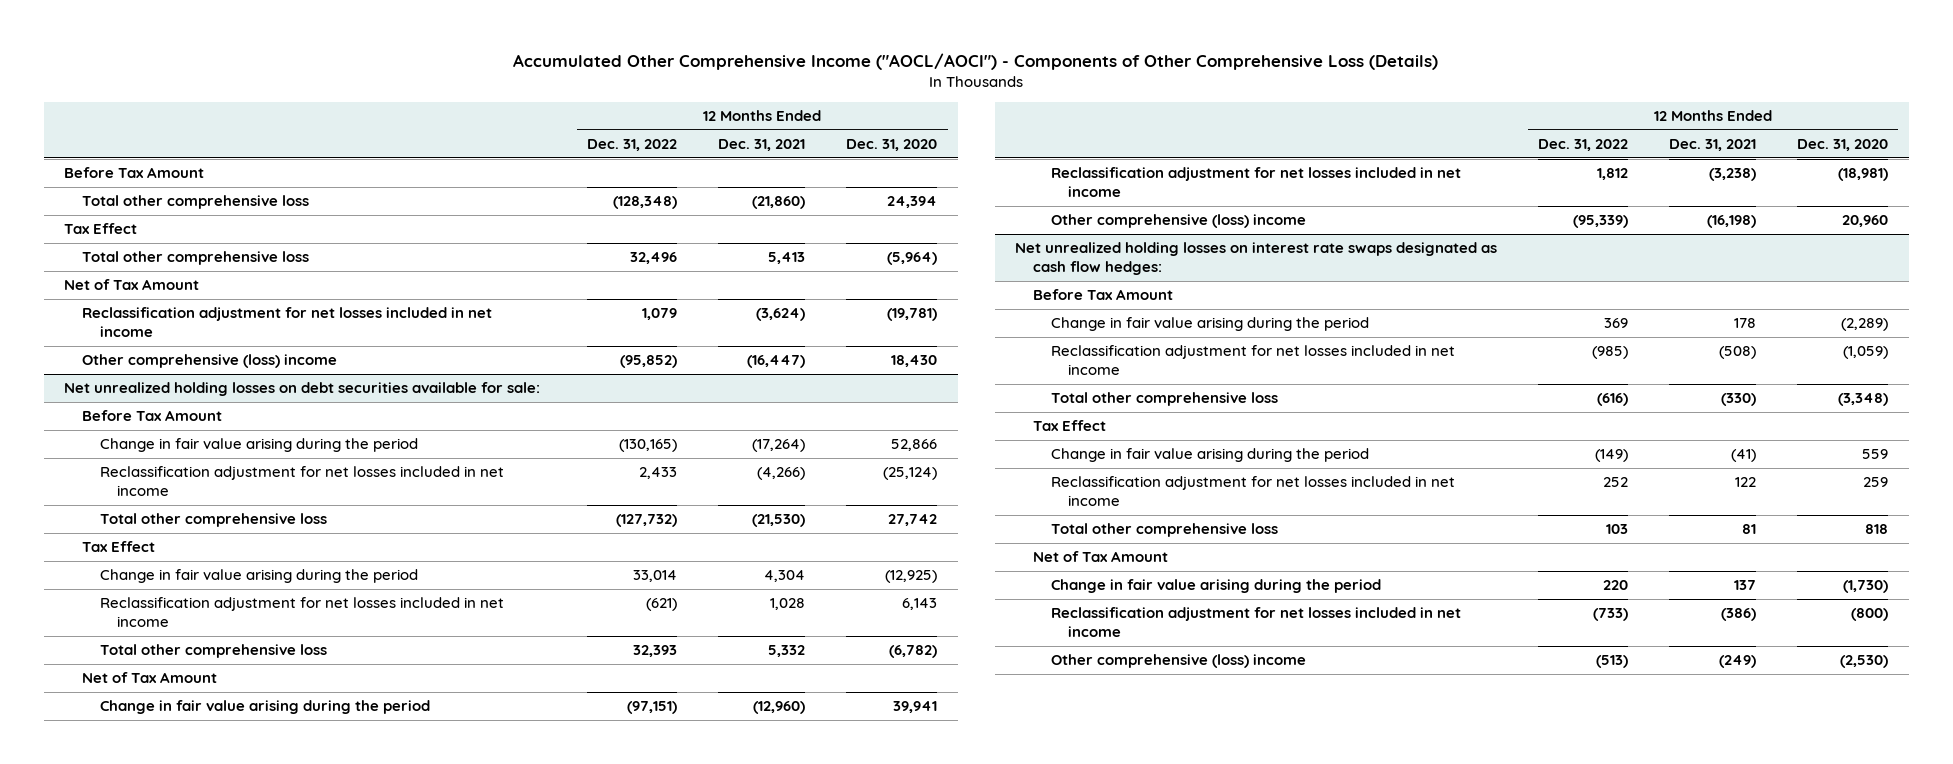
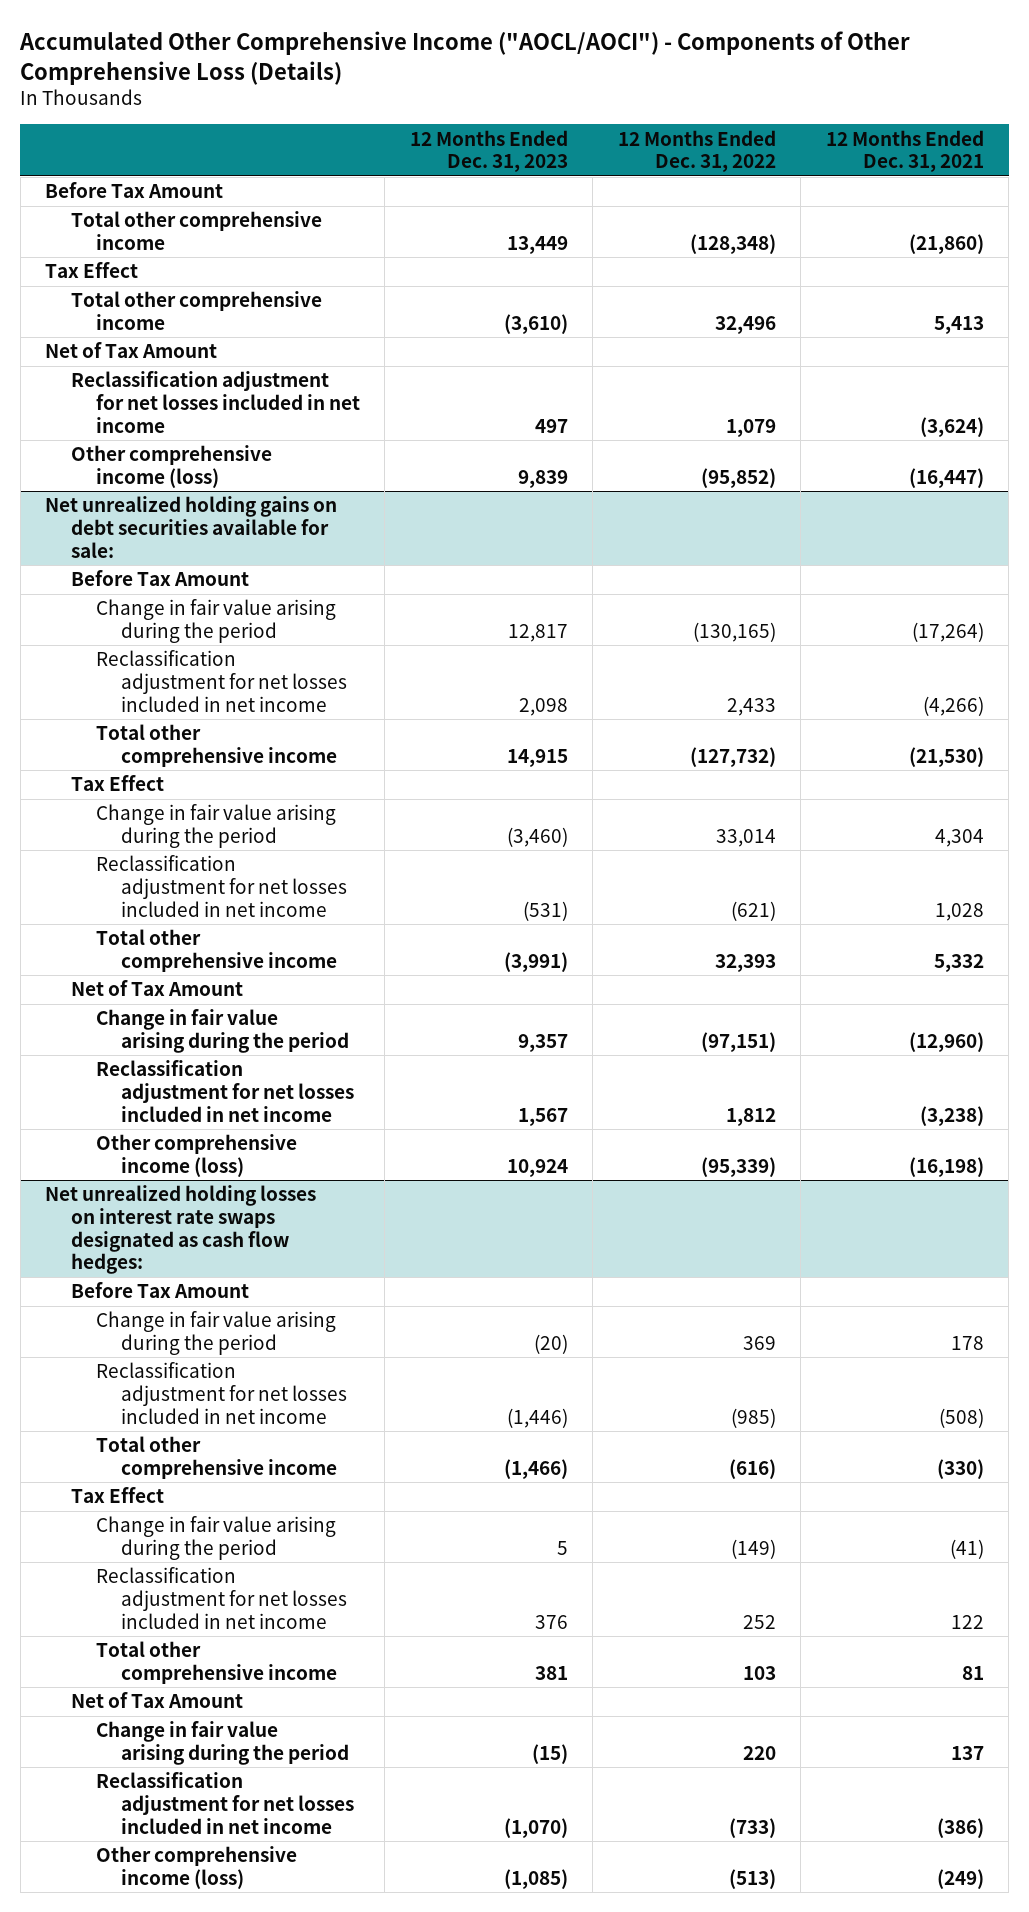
[846,139,938,152] Dec. 31, 2020 -> none
none -> [409,129,568,173] 12 Months Ended Dec. 31, 2023
[82,195,310,210] Total other comprehensive loss -> [70,211,322,250] Total other comprehensive income
[82,251,310,266] Total other comprehensive loss -> [70,291,322,330] Total other comprehensive income
[82,354,338,369] Other comprehensive (loss) income -> [70,445,272,488] Other comprehensive income (loss)
[64,382,541,397] Net unrealized holding losses on debt securities available for sale: -> [45,496,338,558] Net unrealized holding gains on debt securities available for sale:
[99,513,327,528] Total other comprehensive loss -> [95,724,338,767] Total other comprehensive income
[99,644,327,659] Total other comprehensive loss -> [95,929,338,972] Total other comprehensive income
[1050,214,1306,229] Other comprehensive (loss) income -> [95,1134,297,1177] Other comprehensive income (loss)
[1050,392,1278,407] Total other comprehensive loss -> [95,1436,338,1479] Total other comprehensive income
[1050,523,1278,538] Total other comprehensive loss -> [95,1641,338,1684] Total other comprehensive income
[1050,654,1306,669] Other comprehensive (loss) income -> [95,1846,297,1889] Other comprehensive income (loss)

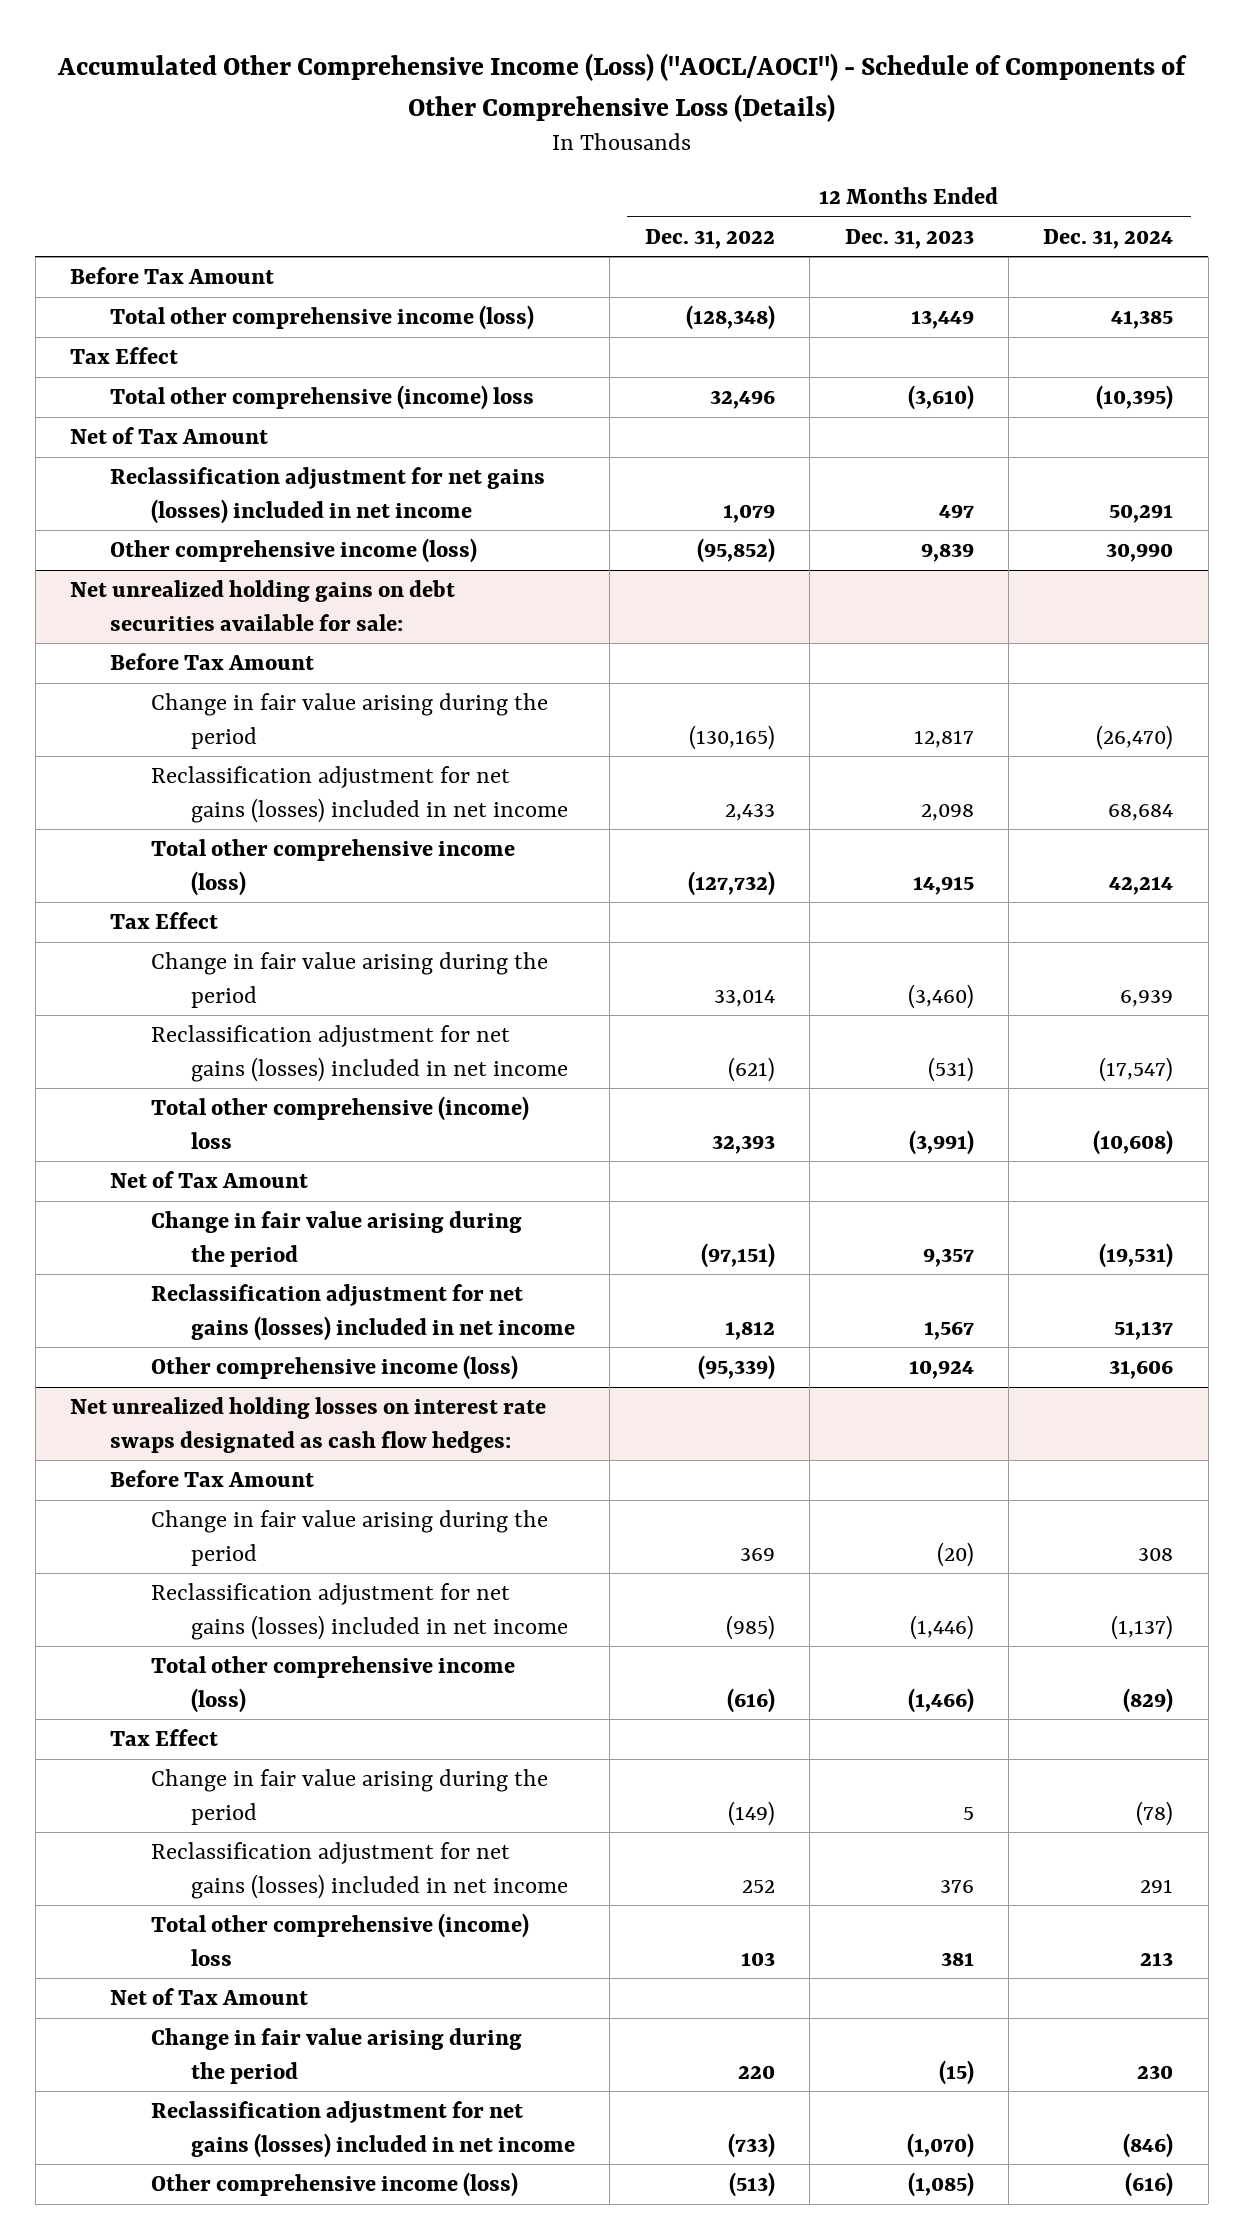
[19,31,911,85] Accumulated Other Comprehensive Income ("AOCL/AOCI") - Components of Other Comprehensive Loss (Details) -> [56,53,1187,122] Accumulated Other Comprehensive Income (Loss) ("AOCL/AOCI") - Schedule of Components of Other Comprehensive Loss (Details)
[825,129,984,173] 12 Months Ended Dec. 31, 2021 -> none
none -> [1043,228,1174,249] Dec. 31, 2024
[70,211,322,250] Total other comprehensive income -> [110,305,535,331] Total other comprehensive income (loss)
[70,291,322,330] Total other comprehensive income -> [110,385,535,411] Total other comprehensive (income) loss
[70,371,360,433] Reclassification adjustment for net losses included in net income -> [110,467,546,524] Reclassification adjustment for net gains (losses) included in net income
[95,650,348,712] Reclassification adjustment for net losses included in net income -> [150,766,568,823] Reclassification adjustment for net gains (losses) included in net income
[95,724,338,767] Total other comprehensive income -> [150,839,515,896] Total other comprehensive income (loss)
[95,855,348,917] Reclassification adjustment for net losses included in net income -> [150,1025,568,1082] Reclassification adjustment for net gains (losses) included in net income
[95,929,338,972] Total other comprehensive income -> [150,1096,529,1149] Total other comprehensive (income) loss
[95,1060,355,1122] Reclassification adjustment for net losses included in net income -> [150,1284,575,1341] Reclassification adjustment for net gains (losses) included in net income
[95,1362,348,1424] Reclassification adjustment for net losses included in net income -> [150,1583,568,1640] Reclassification adjustment for net gains (losses) included in net income
[95,1436,338,1479] Total other comprehensive income -> [150,1656,515,1713] Total other comprehensive income (loss)
[95,1567,348,1629] Reclassification adjustment for net losses included in net income -> [150,1842,568,1899] Reclassification adjustment for net gains (losses) included in net income
[95,1641,338,1684] Total other comprehensive income -> [150,1913,529,1966] Total other comprehensive (income) loss
[95,1772,355,1834] Reclassification adjustment for net losses included in net income -> [150,2101,575,2158] Reclassification adjustment for net gains (losses) included in net income

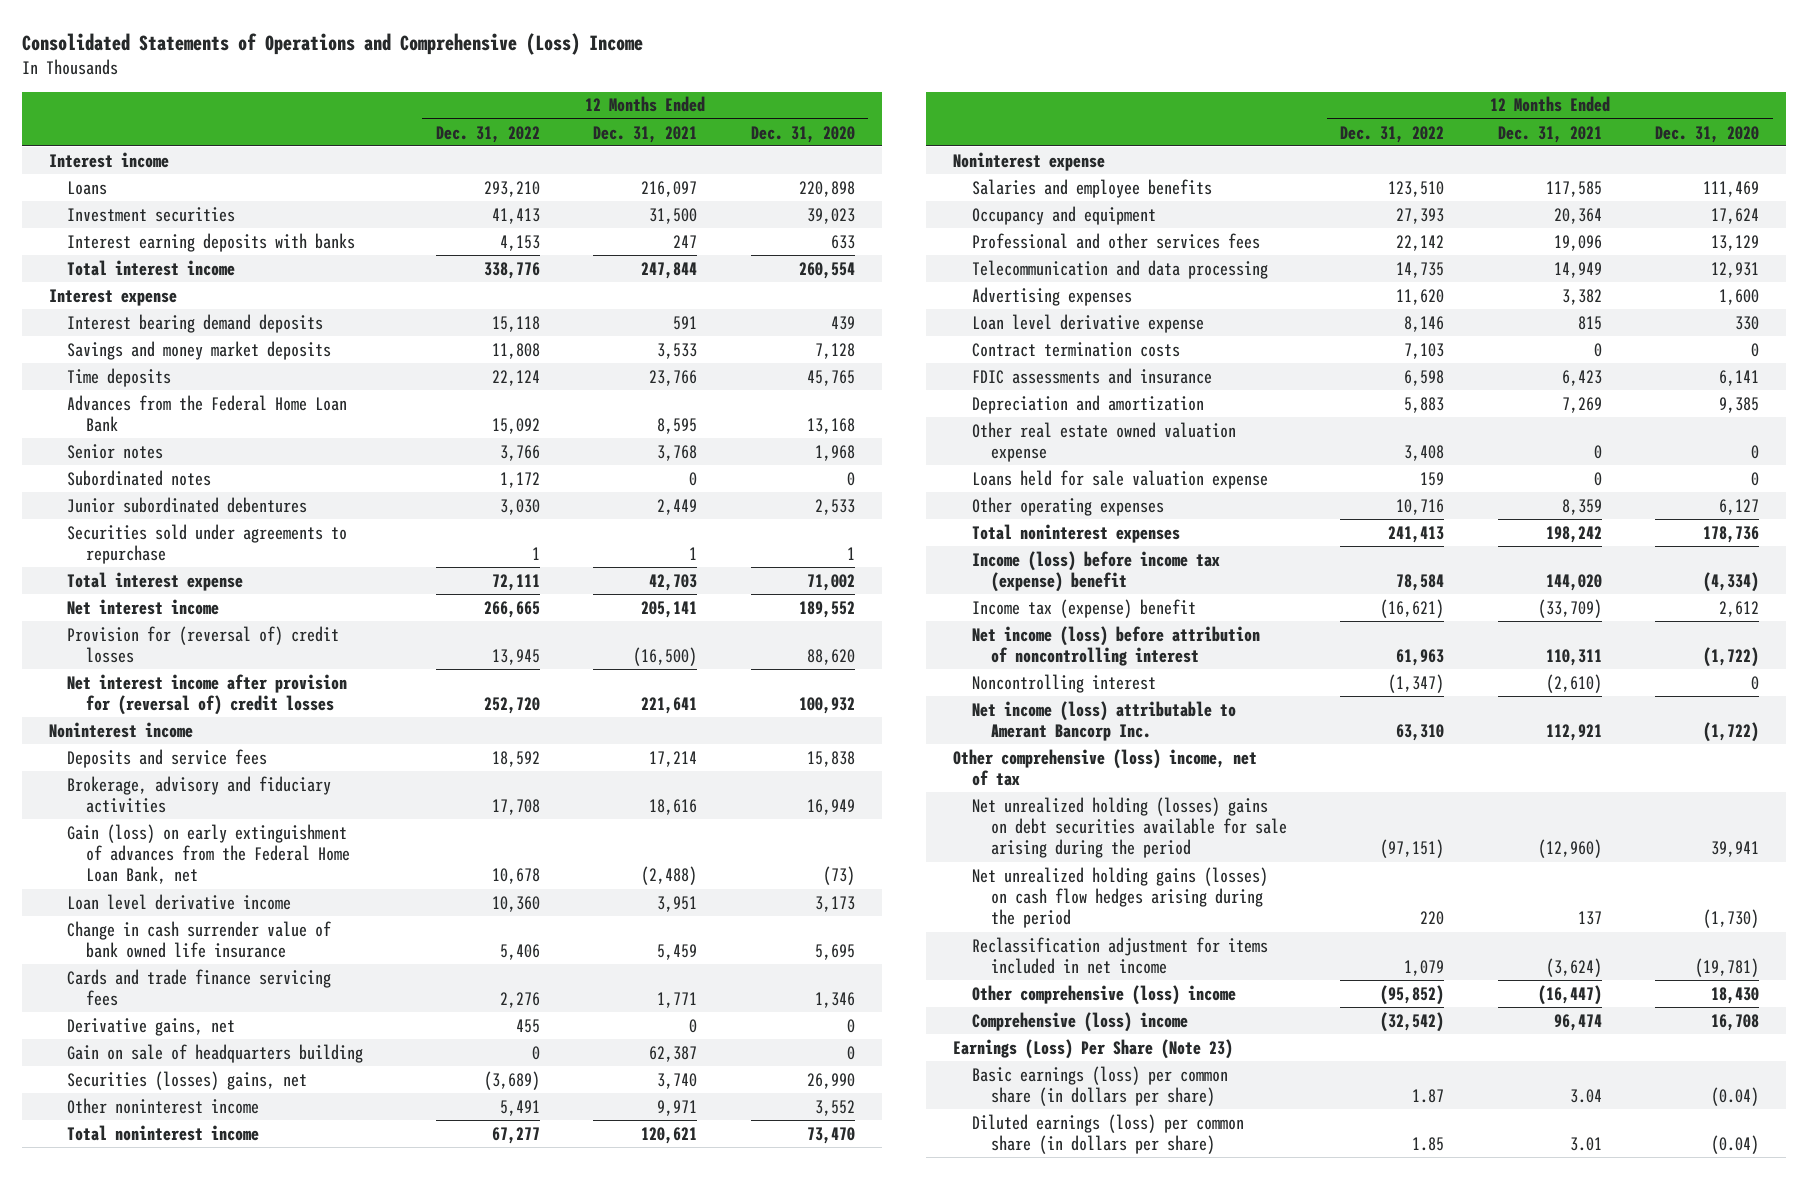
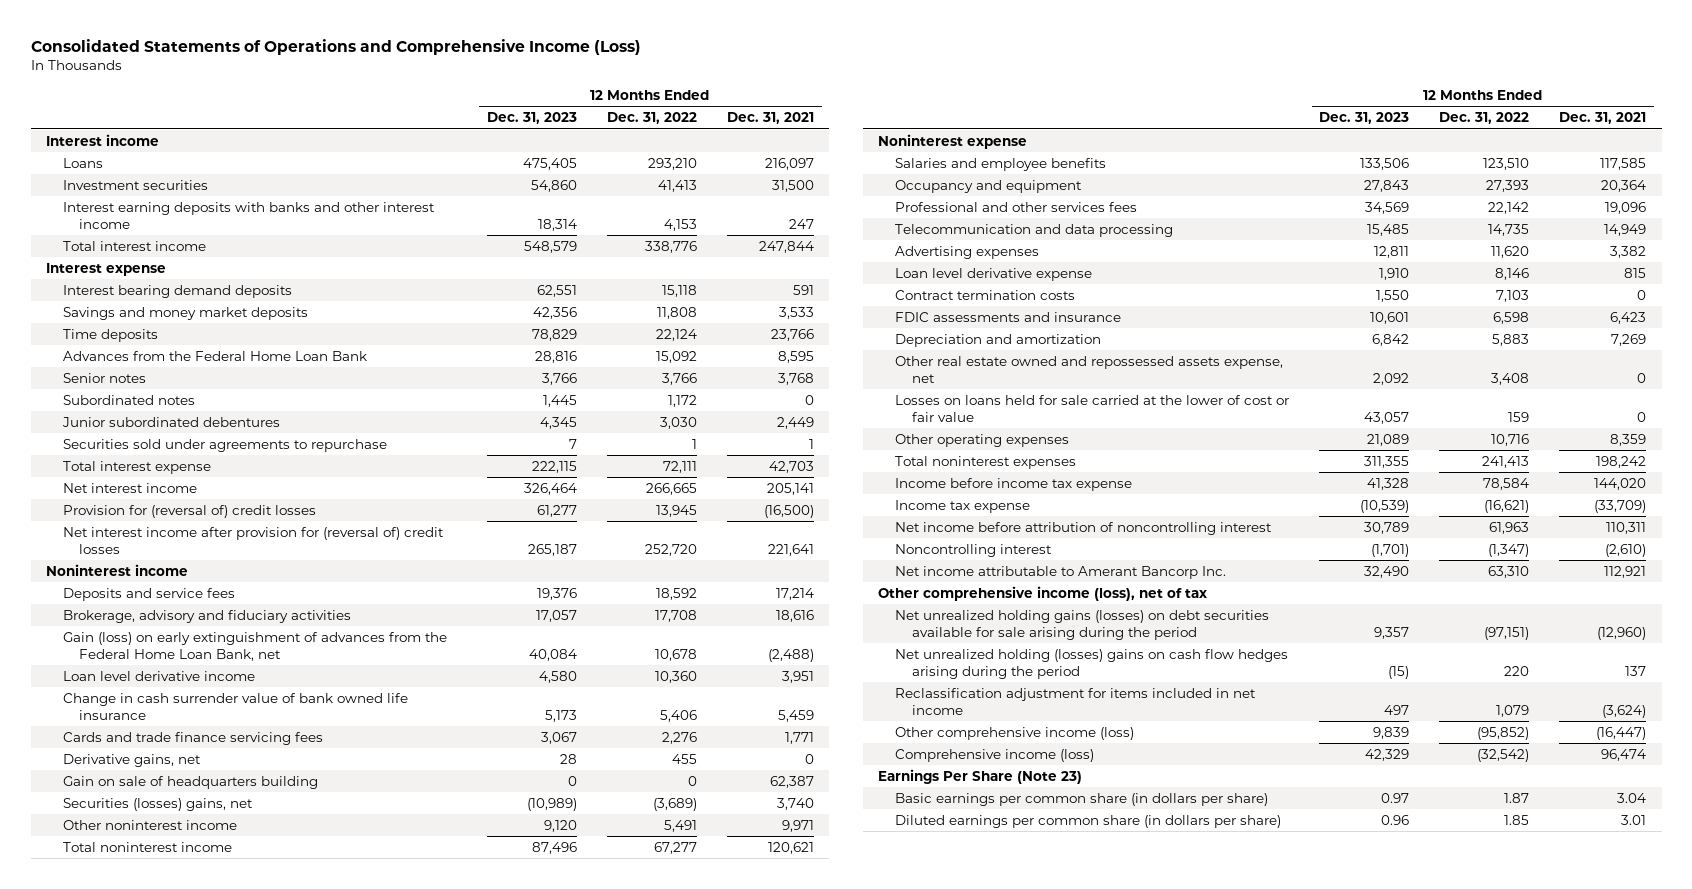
[21,32,643,55] Consolidated Statements of Operations and Comprehensive (Loss) Income -> [30,38,641,55] Consolidated Statements of Operations and Comprehensive Income (Loss)
[750,125,855,143] Dec. 31, 2020 -> none
none -> [486,112,577,125] Dec. 31, 2023
[67,232,356,252] Interest earning deposits with banks -> [62,201,435,229] Interest earning deposits with banks and other interest income
[971,421,1236,463] Other real estate owned valuation expense -> [895,355,1284,383] Other real estate owned and repossessed assets expense, net
[971,469,1268,489] Loans held for sale valuation expense -> [895,394,1290,422] Losses on loans held for sale carried at the lower of cost or fair value
[971,550,1220,593] Income (loss) before income tax (expense) benefit -> [895,477,1133,491] Income before income tax expense
[971,598,1196,618] Income tax (expense) benefit -> [895,499,1031,513] Income tax expense
[971,625,1260,667] Net income (loss) before attribution of noncontrolling interest -> [895,521,1273,535] Net income before attribution of noncontrolling interest
[971,700,1236,742] Net income (loss) attributable to Amerant Bancorp Inc. -> [895,565,1227,579] Net income attributable to Amerant Bancorp Inc.
[953,748,1258,787] Other comprehensive (loss) income, net of tax -> [878,585,1208,601] Other comprehensive income (loss), net of tax
[971,796,1287,859] Net unrealized holding (losses) gains on debt securities available for sale arising during the period -> [895,609,1270,640] Net unrealized holding gains (losses) on debt securities available for sale arising during the period
[971,866,1268,929] Net unrealized holding gains (losses) on cash flow hedges arising during the period -> [895,648,1289,679] Net unrealized holding (losses) gains on cash flow hedges arising during the period
[971,984,1236,1005] Other comprehensive (loss) income -> [895,726,1135,740] Other comprehensive income (loss)
[971,1011,1188,1032] Comprehensive (loss) income -> [895,748,1095,762] Comprehensive income (loss)
[953,1038,1234,1059] Earnings (Loss) Per Share (Note 23) -> [878,768,1083,784] Earnings Per Share (Note 23)
[971,1065,1228,1107] Basic earnings (loss) per common share (in dollars per share) -> [895,792,1269,806] Basic earnings per common share (in dollars per share)
[971,1113,1244,1155] Diluted earnings (loss) per common share (in dollars per share) -> [895,814,1282,828] Diluted earnings per common share (in dollars per share)

